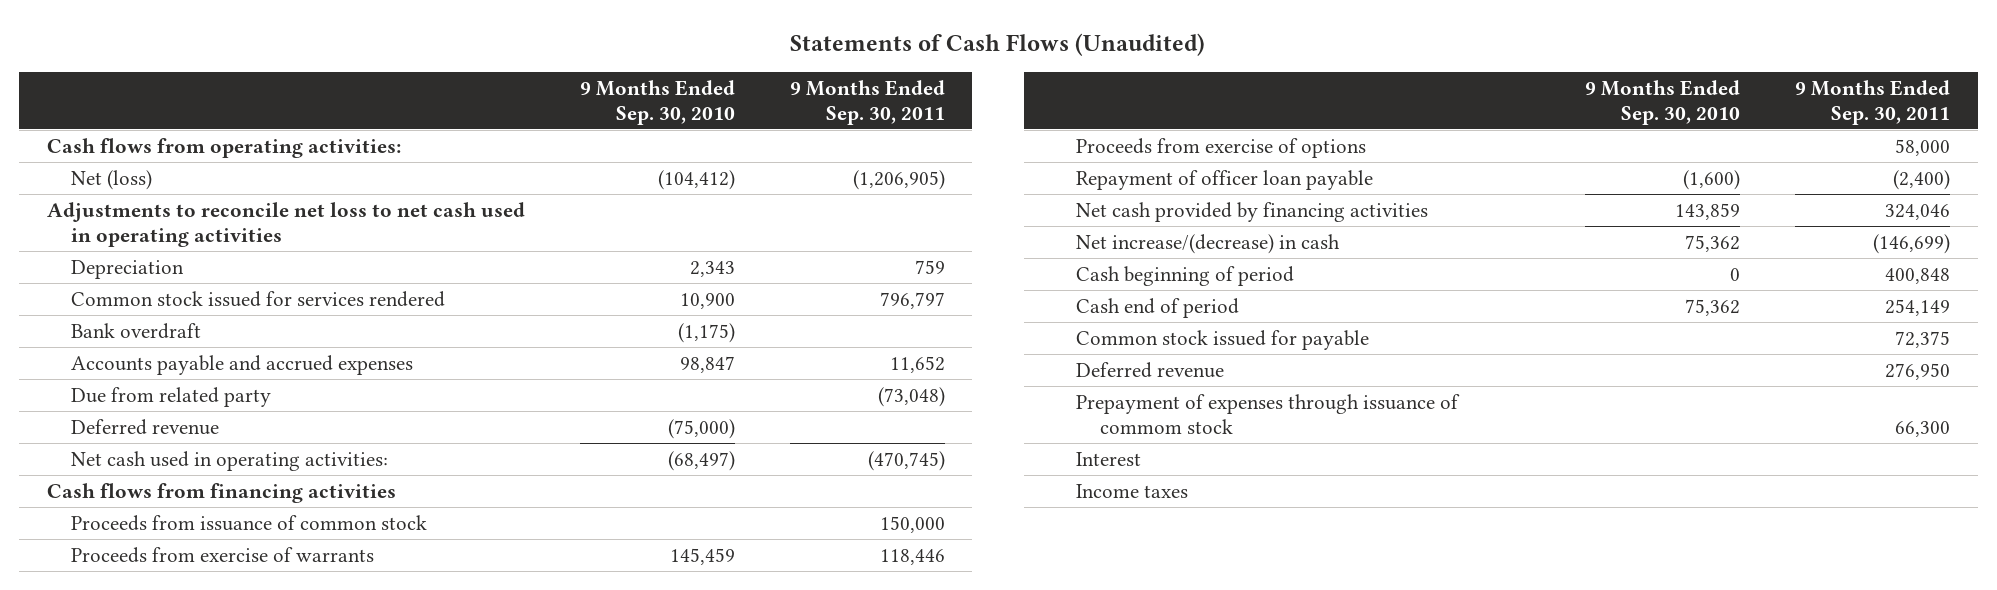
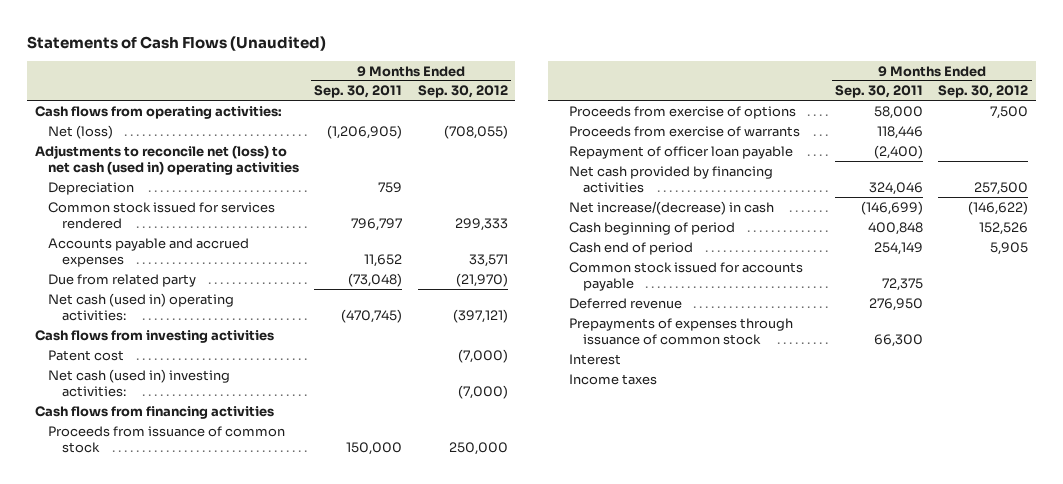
[579,79,735,125] 9 Months Ended Sep. 30, 2010 -> none
none -> [417,85,508,99] Sep. 30, 2012
[46,201,525,247] Adjustments to reconcile net loss to net cash used in operating activities -> [34,144,300,175] Adjustments to reconcile net (loss) to net cash (used in) operating activities
[70,322,201,339] Bank overdraft -> none
[70,418,219,435] Deferred revenue -> none
[70,450,388,471] Net cash used in operating activities: -> [48,292,235,321] Net cash (used in) operating activities:
none -> [34,329,274,343] Cash flows from investing activities
none -> [48,349,125,361] Patent cost
none -> [48,368,231,397] Net cash (used in) investing activities:
[70,546,374,563] Proceeds from exercise of warrants -> [569,125,801,137] Proceeds from exercise of warrants
[1076,329,1370,350] Common stock issued for payable -> [569,261,804,291] Common stock issued for accounts payable
[1076,393,1461,434] Prepayment of expenses through issuance of commom stock -> [569,317,794,345] Prepayments of expenses through issuance of common stock

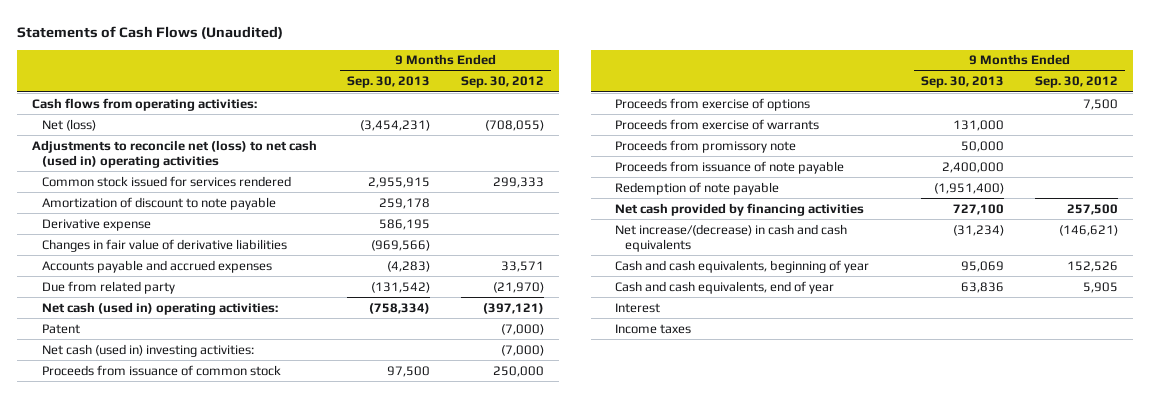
[314,85,403,99] Sep. 30, 2011 -> none
none -> [347,76,431,89] Sep. 30, 2013
[48,181,135,195] Depreciation -> none
none -> [41,196,276,210] Amortization of discount to note payable
none -> [41,218,151,231] Derivative expense
none -> [41,238,287,252] Changes in fair value of derivative liabilities
[34,329,274,343] Cash flows from investing activities -> none
[48,349,125,361] Patent cost -> [41,323,80,334] Patent
[34,405,274,419] Cash flows from financing activities -> none
[569,145,794,159] Repayment of officer loan payable -> none
none -> [615,139,797,153] Proceeds from promissory note
none -> [615,160,845,174] Proceeds from issuance of note payable
none -> [615,181,780,195] Redemption of note payable
[569,261,804,291] Common stock issued for accounts payable -> none
[569,297,683,309] Deferred revenue -> none
[569,317,794,345] Prepayments of expenses through issuance of common stock -> none
[569,200,775,215] Net increase/(decrease) in cash -> [615,223,848,252] Net increase/(decrease) in cash and cash equivalents
[968,200,1029,215] (146,622) -> [1058,224,1118,236] (146,621)
[569,221,736,235] Cash beginning of period -> [615,259,870,273] Cash and cash equivalents, beginning of year
[569,241,694,255] Cash end of period -> [615,280,835,294] Cash and cash equivalents, end of year

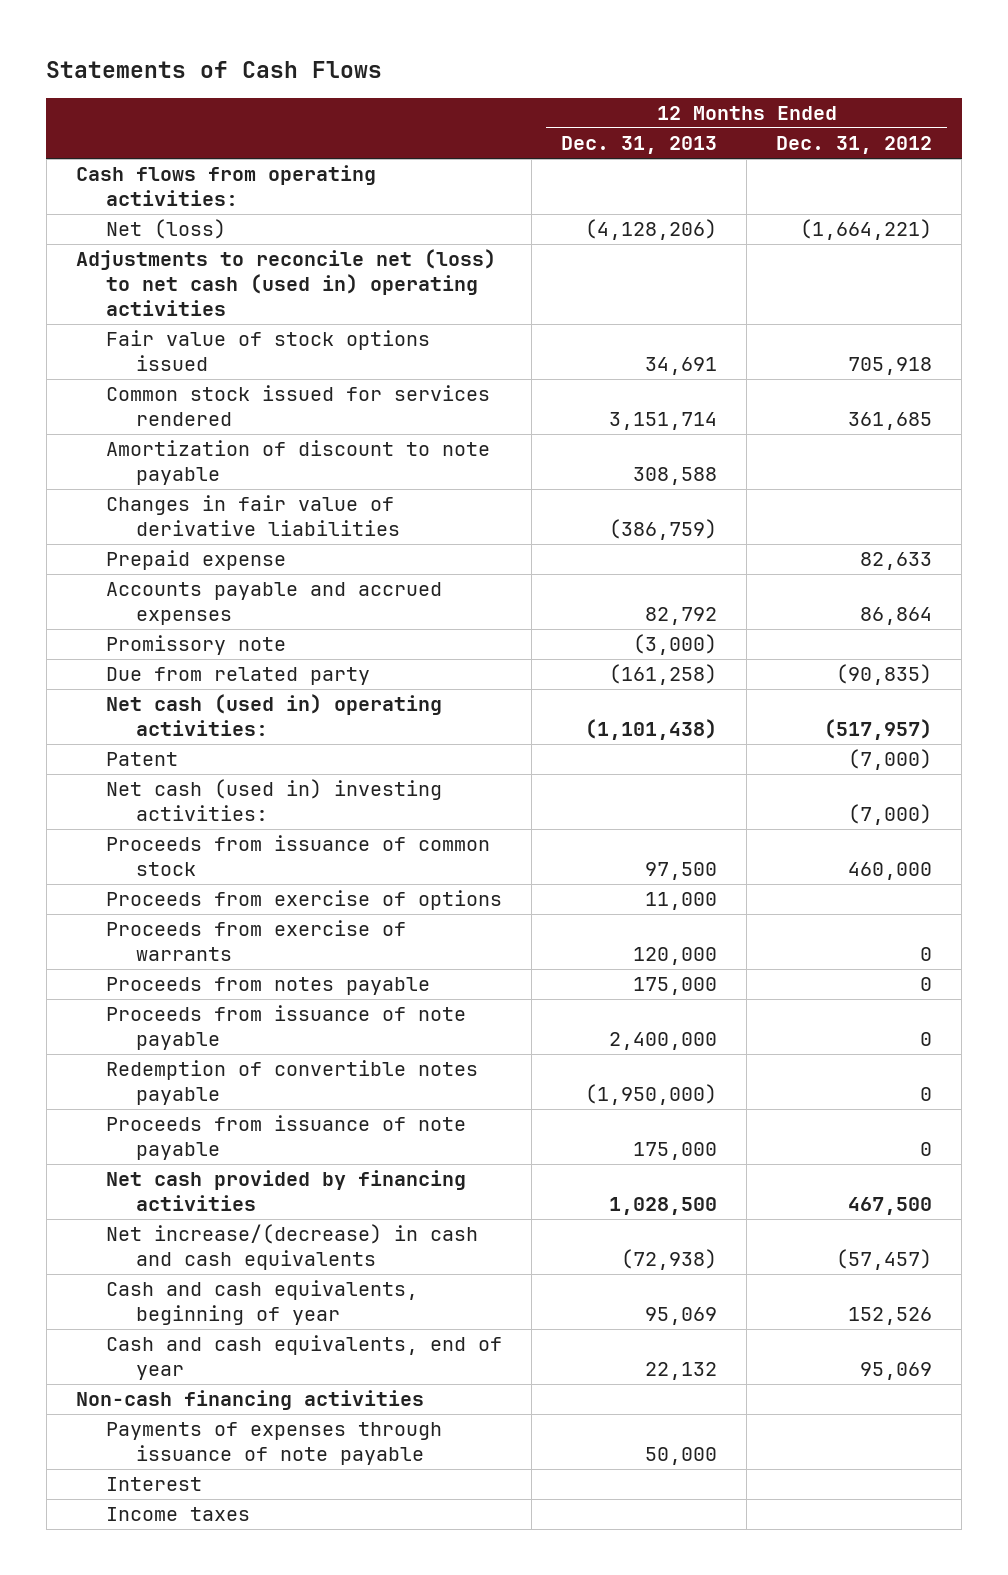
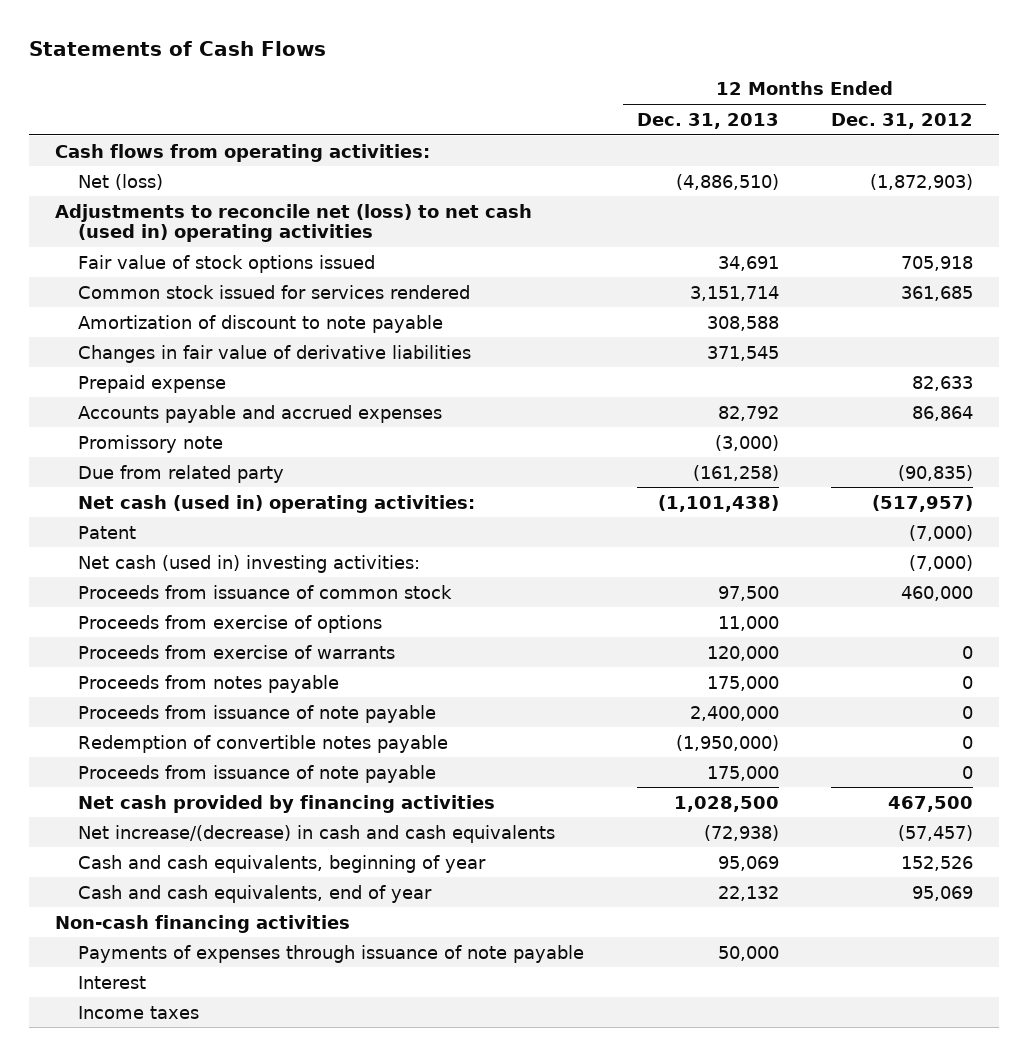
[585,219,718,241] (4,128,206) -> [675,173,779,190] (4,886,510)
[800,219,933,241] (1,664,221) -> [870,173,974,190] (1,872,903)
[609,519,718,541] (386,759) -> [706,345,779,361] 371,545

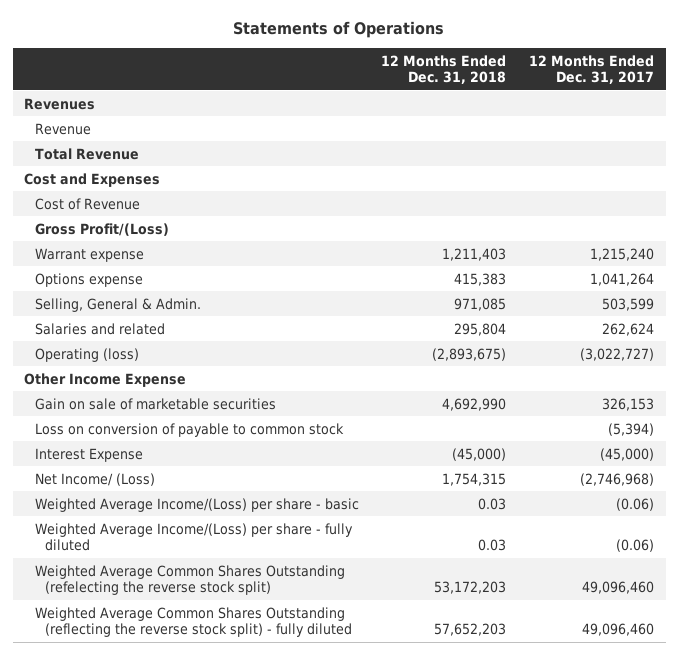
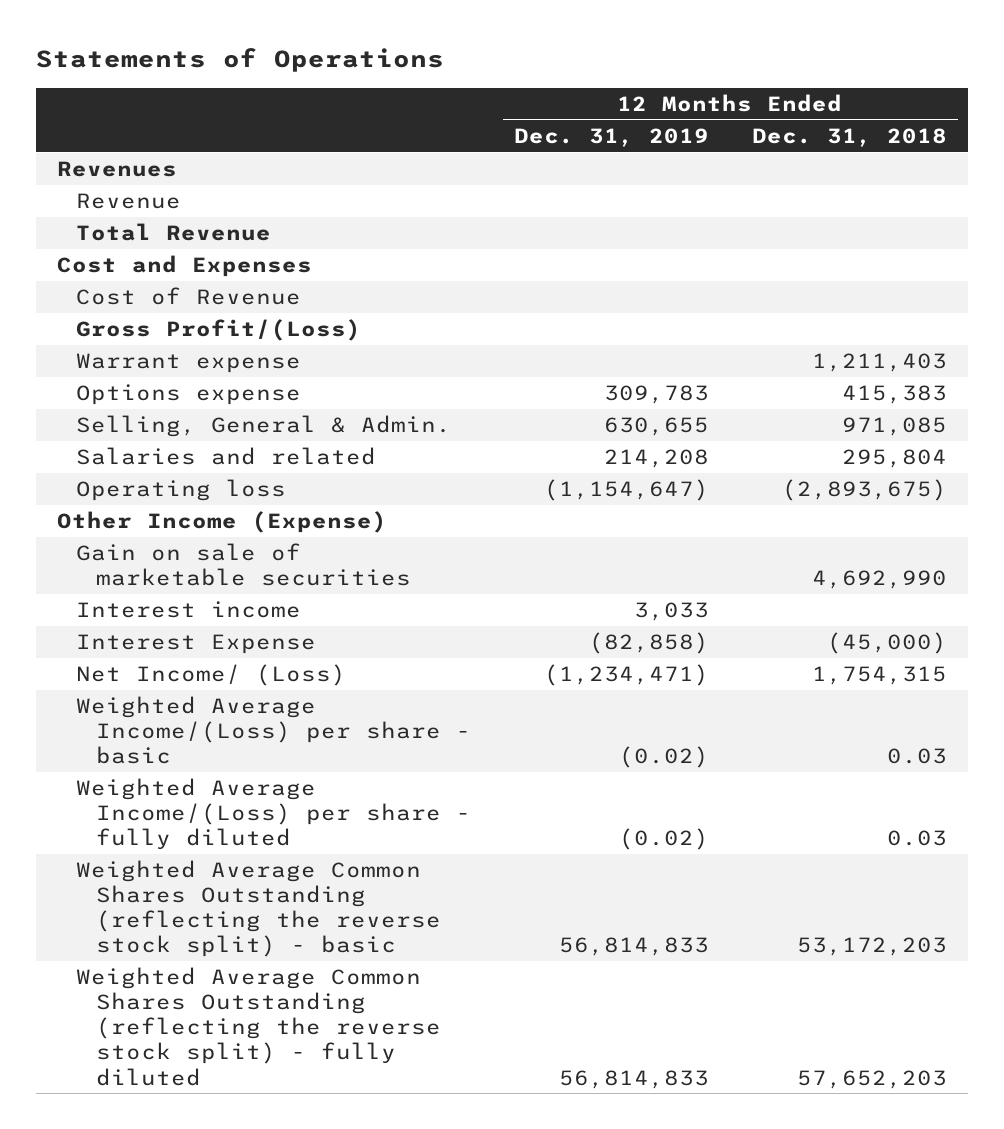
[529,54,655,85] 12 Months Ended Dec. 31, 2017 -> none
none -> [513,127,709,147] Dec. 31, 2019
[34,347,139,362] Operating (loss) -> [76,479,287,502] Operating loss
[24,372,187,387] Other Income Expense -> [57,511,388,534] Other Income (Expense)
[34,422,344,437] Loss on conversion of payable to common stock -> none
none -> [76,601,302,619] Interest income
[34,564,345,596] Weighted Average Common Shares Outstanding (refelecting the reverse stock split) -> [76,860,441,958] Weighted Average Common Shares Outstanding (reflecting the reverse stock split) - basic

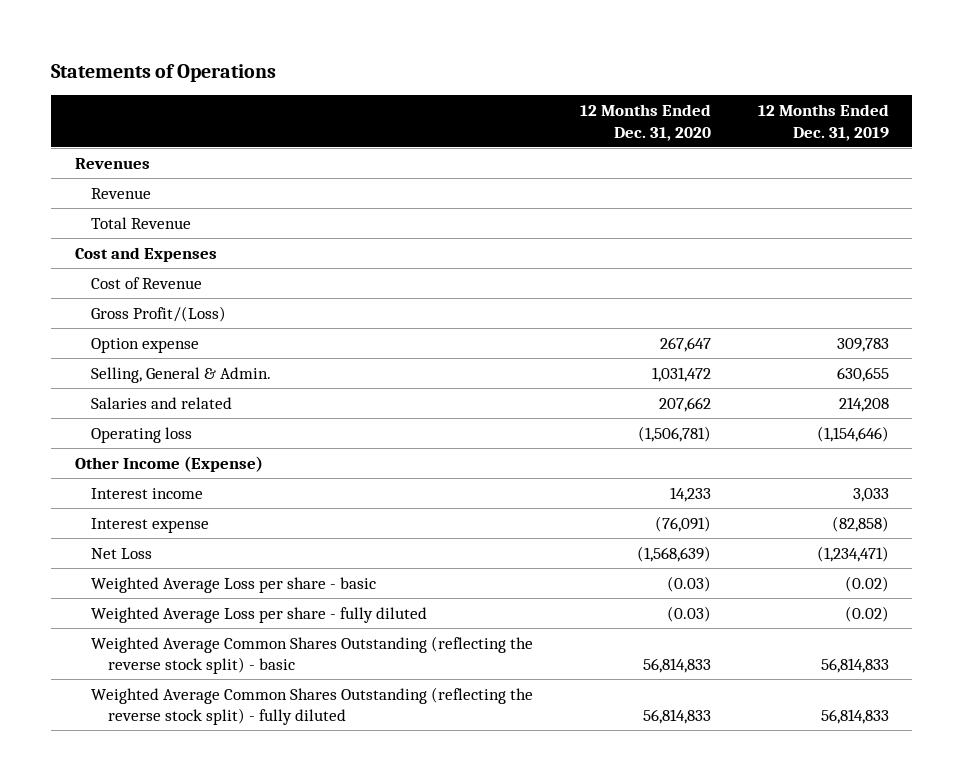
[751,127,947,147] Dec. 31, 2018 -> none
none -> [580,103,712,141] 12 Months Ended Dec. 31, 2020
[76,353,302,374] Warrant expense -> none
[76,384,302,406] Options expense -> [91,337,200,353] Option expense
[543,479,709,502] (1,154,647) -> [816,425,889,442] (1,154,646)
[76,543,411,587] Gain on sale of marketable securities -> none
[76,634,317,655] Interest Expense -> [91,517,210,533] Interest expense
[76,664,347,687] Net Income/ (Loss) -> [91,547,153,559] Net Loss
[76,696,471,765] Weighted Average Income/(Loss) per share - basic -> [91,576,377,593] Weighted Average Loss per share - basic
[76,778,471,851] Weighted Average Income/(Loss) per share - fully diluted -> [91,606,428,623] Weighted Average Loss per share - fully diluted

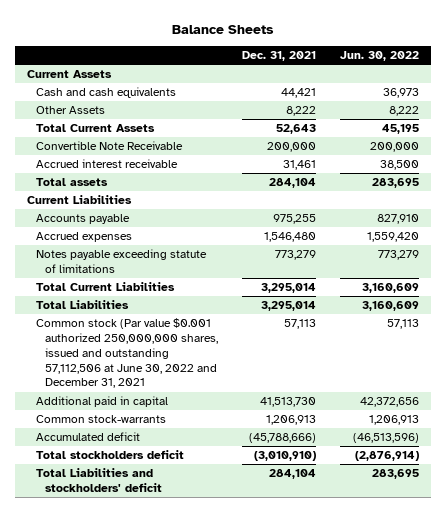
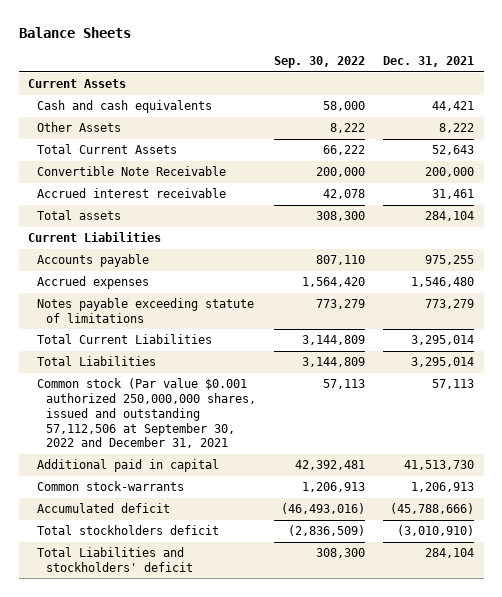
[339,50,419,61] Jun. 30, 2022 -> none
none -> [274,56,366,69] Sep. 30, 2022
[35,318,218,389] Common stock (Par value $0.001 authorized 250,000,000 shares, issued and outstanding 57,112,506 at June 30, 2022 and December 31, 2021 -> [36,378,256,449] Common stock (Par value $0.001 authorized 250,000,000 shares, issued and outstanding 57,112,506 at September 30, 2022 and December 31, 2021

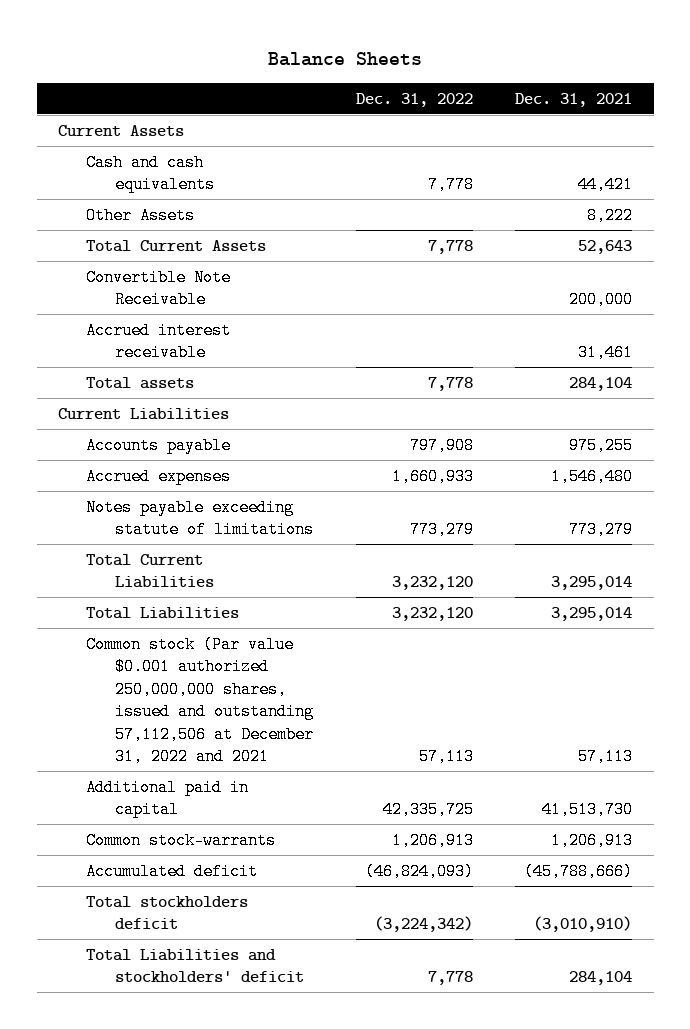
[274,56,366,69] Sep. 30, 2022 -> none
none -> [355,92,473,107] Dec. 31, 2022
[36,378,256,449] Common stock (Par value $0.001 authorized 250,000,000 shares, issued and outstanding 57,112,506 at September 30, 2022 and December 31, 2021 -> [86,635,314,766] Common stock (Par value $0.001 authorized 250,000,000 shares, issued and outstanding 57,112,506 at December 31, 2022 and 2021

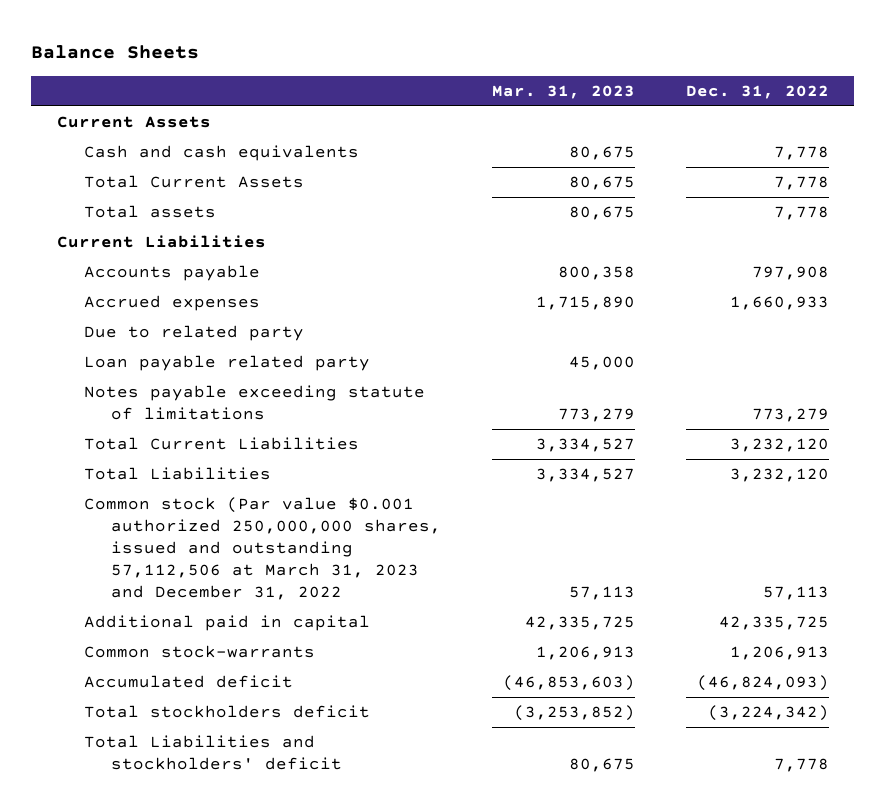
[515,92,633,107] Dec. 31, 2021 -> none
none -> [492,84,636,99] Mar. 31, 2023
[86,206,196,224] Other Assets -> none
[86,268,232,309] Convertible Note Receivable -> none
[86,321,232,362] Accrued interest receivable -> none
none -> [83,325,304,342] Due to related party
none -> [83,355,370,372] Loan payable related party
[86,635,314,766] Common stock (Par value $0.001 authorized 250,000,000 shares, issued and outstanding 57,112,506 at December 31, 2022 and 2021 -> [83,497,442,600] Common stock (Par value $0.001 authorized 250,000,000 shares, issued and outstanding 57,112,506 at March 31, 2023 and December 31, 2022

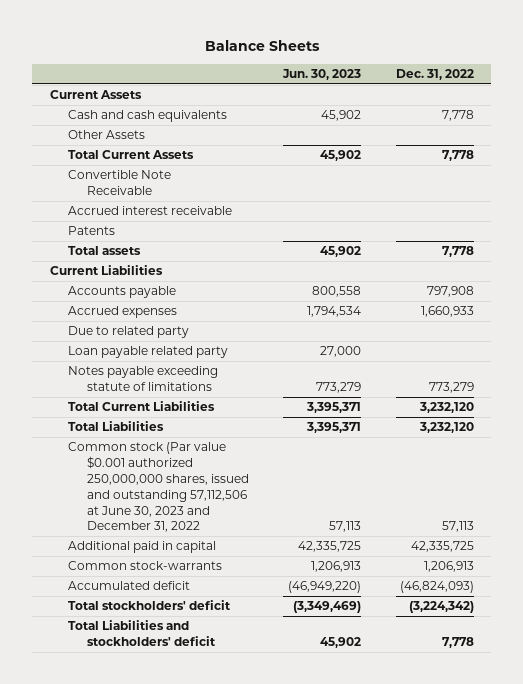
[492,84,636,99] Mar. 31, 2023 -> none
none -> [282,68,362,80] Jun. 30, 2023
none -> [68,130,146,140] Other Assets
none -> [68,170,172,196] Convertible Note Receivable
none -> [68,206,233,216] Accrued interest receivable
none -> [68,226,116,236] Patents
[83,497,442,600] Common stock (Par value $0.001 authorized 250,000,000 shares, issued and outstanding 57,112,506 at March 31, 2023 and December 31, 2022 -> [68,442,249,533] Common stock (Par value $0.001 authorized 250,000,000 shares, issued and outstanding 57,112,506 at June 30, 2023 and December 31, 2022
[83,705,370,719] Total stockholders deficit -> [68,600,232,611] Total stockholders' deficit

